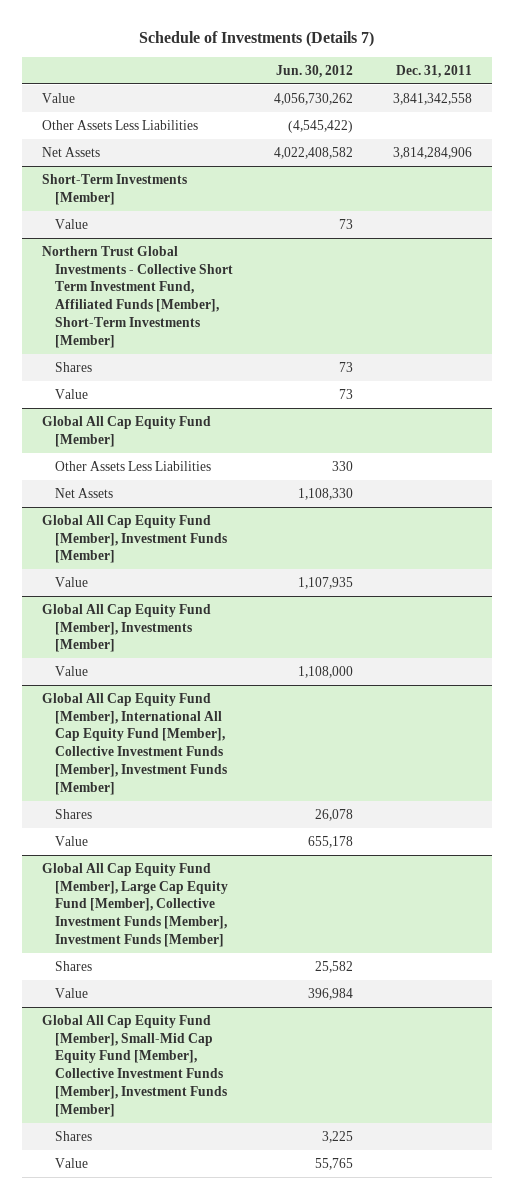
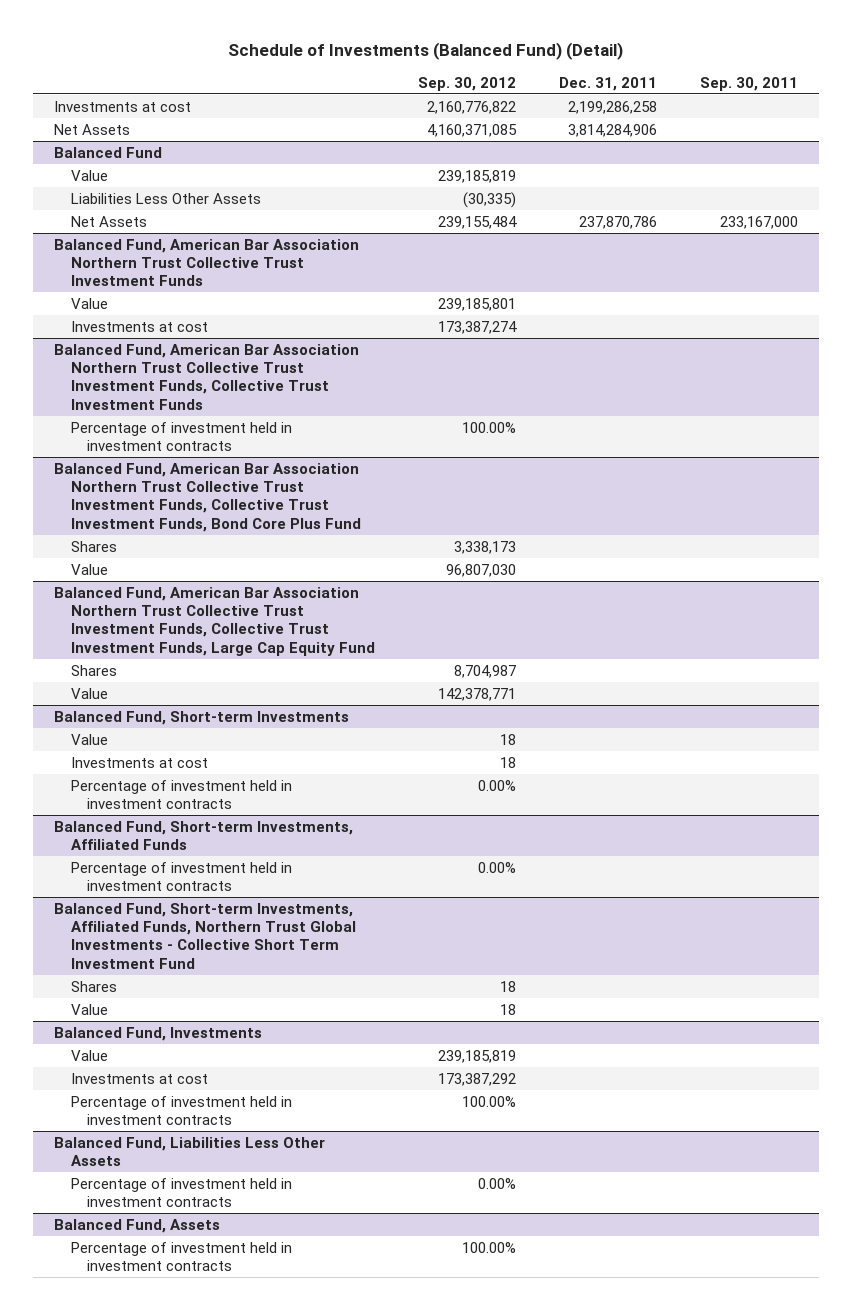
[139,31,375,48] Schedule of Investments (Details 7) -> [228,42,624,61] Schedule of Investments (Balanced Fund) (Detail)
[275,64,353,78] Jun. 30, 2012 -> none
none -> [417,76,516,91] Sep. 30, 2012
none -> [699,76,798,91] Sep. 30, 2011
[42,92,76,103] Value -> none
[42,119,199,130] Other Assets Less Liabilities -> none
none -> [54,100,192,112] Investments at cost
none -> [54,146,163,158] Balanced Fund
none -> [70,169,108,181] Value
none -> [70,192,261,204] Liabilities Less Other Assets
none -> [70,215,147,227] Net Assets
none -> [54,238,360,287] Balanced Fund, American Bar Association Northern Trust Collective Trust Investment Funds
none -> [70,297,108,309] Value
none -> [70,320,208,332] Investments at cost
none -> [54,343,360,410] Balanced Fund, American Bar Association Northern Trust Collective Trust Investment Funds, Collective Trust Investment Funds
none -> [70,421,292,452] Percentage of investment held in investment contracts
none -> [54,462,361,532] Balanced Fund, American Bar Association Northern Trust Collective Trust Investment Funds, Collective Trust Investment Funds, Bond Core Plus Fund
none -> [70,540,117,552] Shares
none -> [70,563,108,575] Value
none -> [54,586,375,656] Balanced Fund, American Bar Association Northern Trust Collective Trust Investment Funds, Collective Trust Investment Funds, Large Cap Equity Fund
none -> [70,664,117,676] Shares
none -> [70,687,108,699] Value
[42,173,188,205] Short-Term Investments [Member] -> [54,710,350,725] Balanced Fund, Short-term Investments
none -> [70,756,208,768] Investments at cost
none -> [70,779,292,810] Percentage of investment held in investment contracts
none -> [54,820,354,851] Balanced Fund, Short-term Investments, Affiliated Funds
none -> [70,861,292,892] Percentage of investment held in investment contracts
[42,245,234,348] Northern Trust Global Investments - Collective Short Term Investment Fund, Affiliated Funds [Member], Short-Term Investments [Member] -> [54,902,356,969] Balanced Fund, Short-term Investments, Affiliated Funds, Northern Trust Global Investments - Collective Short Term Investment Fund
[42,415,212,447] Global All Cap Equity Fund [Member] -> none
[55,460,212,471] Other Assets Less Liabilities -> none
[55,487,114,498] Net Assets -> none
[42,514,228,564] Global All Cap Equity Fund [Member], Investment Funds [Member] -> none
[55,576,89,587] Value -> none
[42,603,212,653] Global All Cap Equity Fund [Member], Investments [Member] -> none
[55,665,89,676] Value -> none
[42,692,228,795] Global All Cap Equity Fund [Member], International All Cap Equity Fund [Member], Collective Investment Funds [Member], Investment Funds [Member] -> none
[55,808,93,819] Shares -> none
[55,835,89,846] Value -> none
[42,862,229,947] Global All Cap Equity Fund [Member], Large Cap Equity Fund [Member], Collective Investment Funds [Member], Investment Funds [Member] -> none
[55,960,93,971] Shares -> none
[55,987,89,998] Value -> none
[42,1014,228,1117] Global All Cap Equity Fund [Member], Small-Mid Cap Equity Fund [Member], Collective Investment Funds [Member], Investment Funds [Member] -> none
[55,1130,93,1141] Shares -> none
[55,1157,89,1168] Value -> none
none -> [54,1026,263,1041] Balanced Fund, Investments
none -> [70,1049,108,1061] Value
none -> [70,1072,208,1084] Investments at cost
none -> [70,1095,292,1126] Percentage of investment held in investment contracts
none -> [54,1136,326,1167] Balanced Fund, Liabilities Less Other Assets
none -> [70,1177,292,1208] Percentage of investment held in investment contracts
none -> [54,1218,221,1233] Balanced Fund, Assets
none -> [70,1241,292,1272] Percentage of investment held in investment contracts

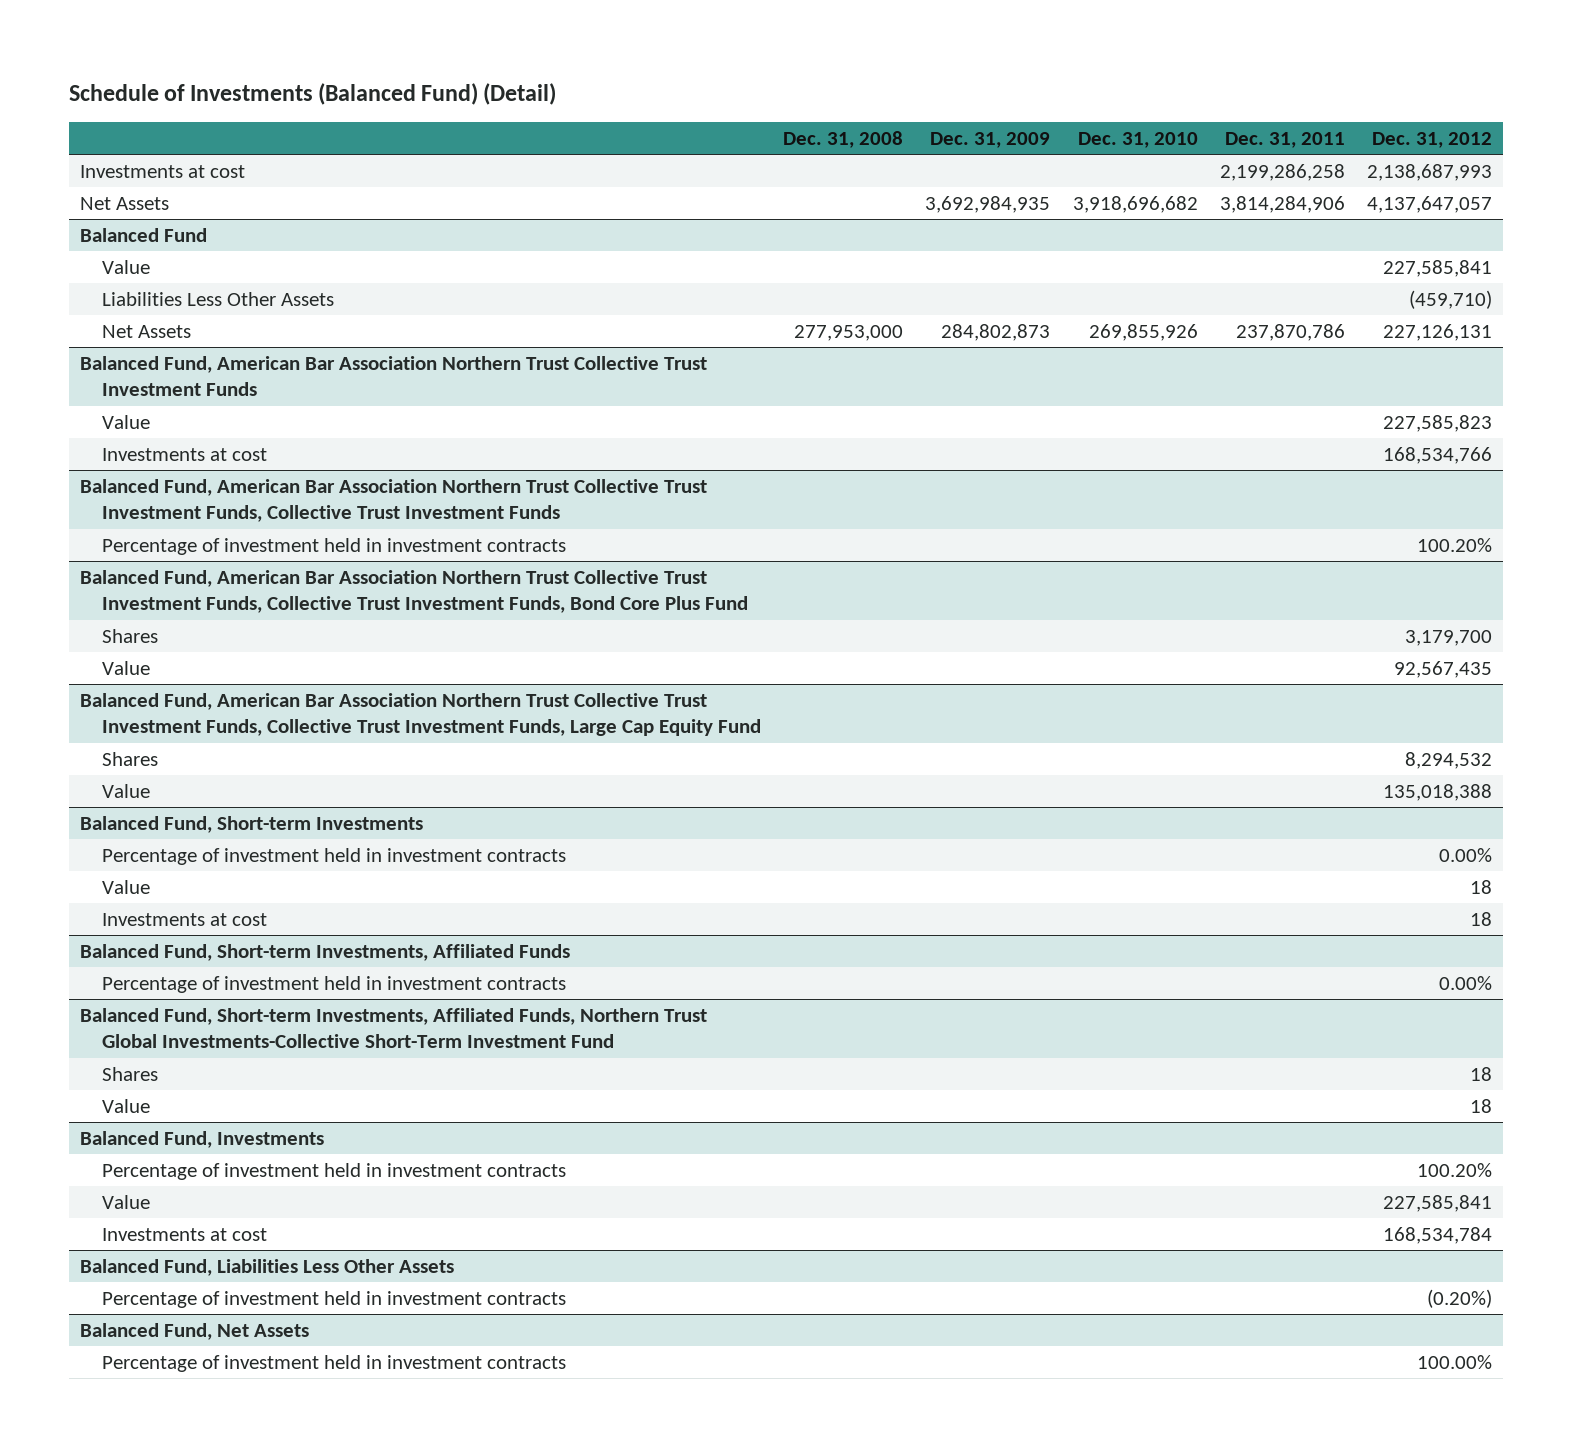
[417,76,516,91] Sep. 30, 2012 -> none
[699,76,798,91] Sep. 30, 2011 -> none
none -> [783,130,904,148] Dec. 31, 2008
none -> [930,131,1051,148] Dec. 31, 2009
none -> [1077,131,1198,148] Dec. 31, 2010
none -> [1372,131,1493,148] Dec. 31, 2012
[70,779,292,810] Percentage of investment held in investment contracts -> [101,847,566,865] Percentage of investment held in investment contracts
[54,902,356,969] Balanced Fund, Short-term Investments, Affiliated Funds, Northern Trust Global Investments - Collective Short Term Investment Fund -> [80,1007,708,1049] Balanced Fund, Short-term Investments, Affiliated Funds, Northern Trust Global Investments-Collective Short-Term Investment Fund
[70,1095,292,1126] Percentage of investment held in investment contracts -> [101,1162,566,1180] Percentage of investment held in investment contracts
[54,1218,221,1233] Balanced Fund, Assets -> [80,1322,310,1340] Balanced Fund, Net Assets

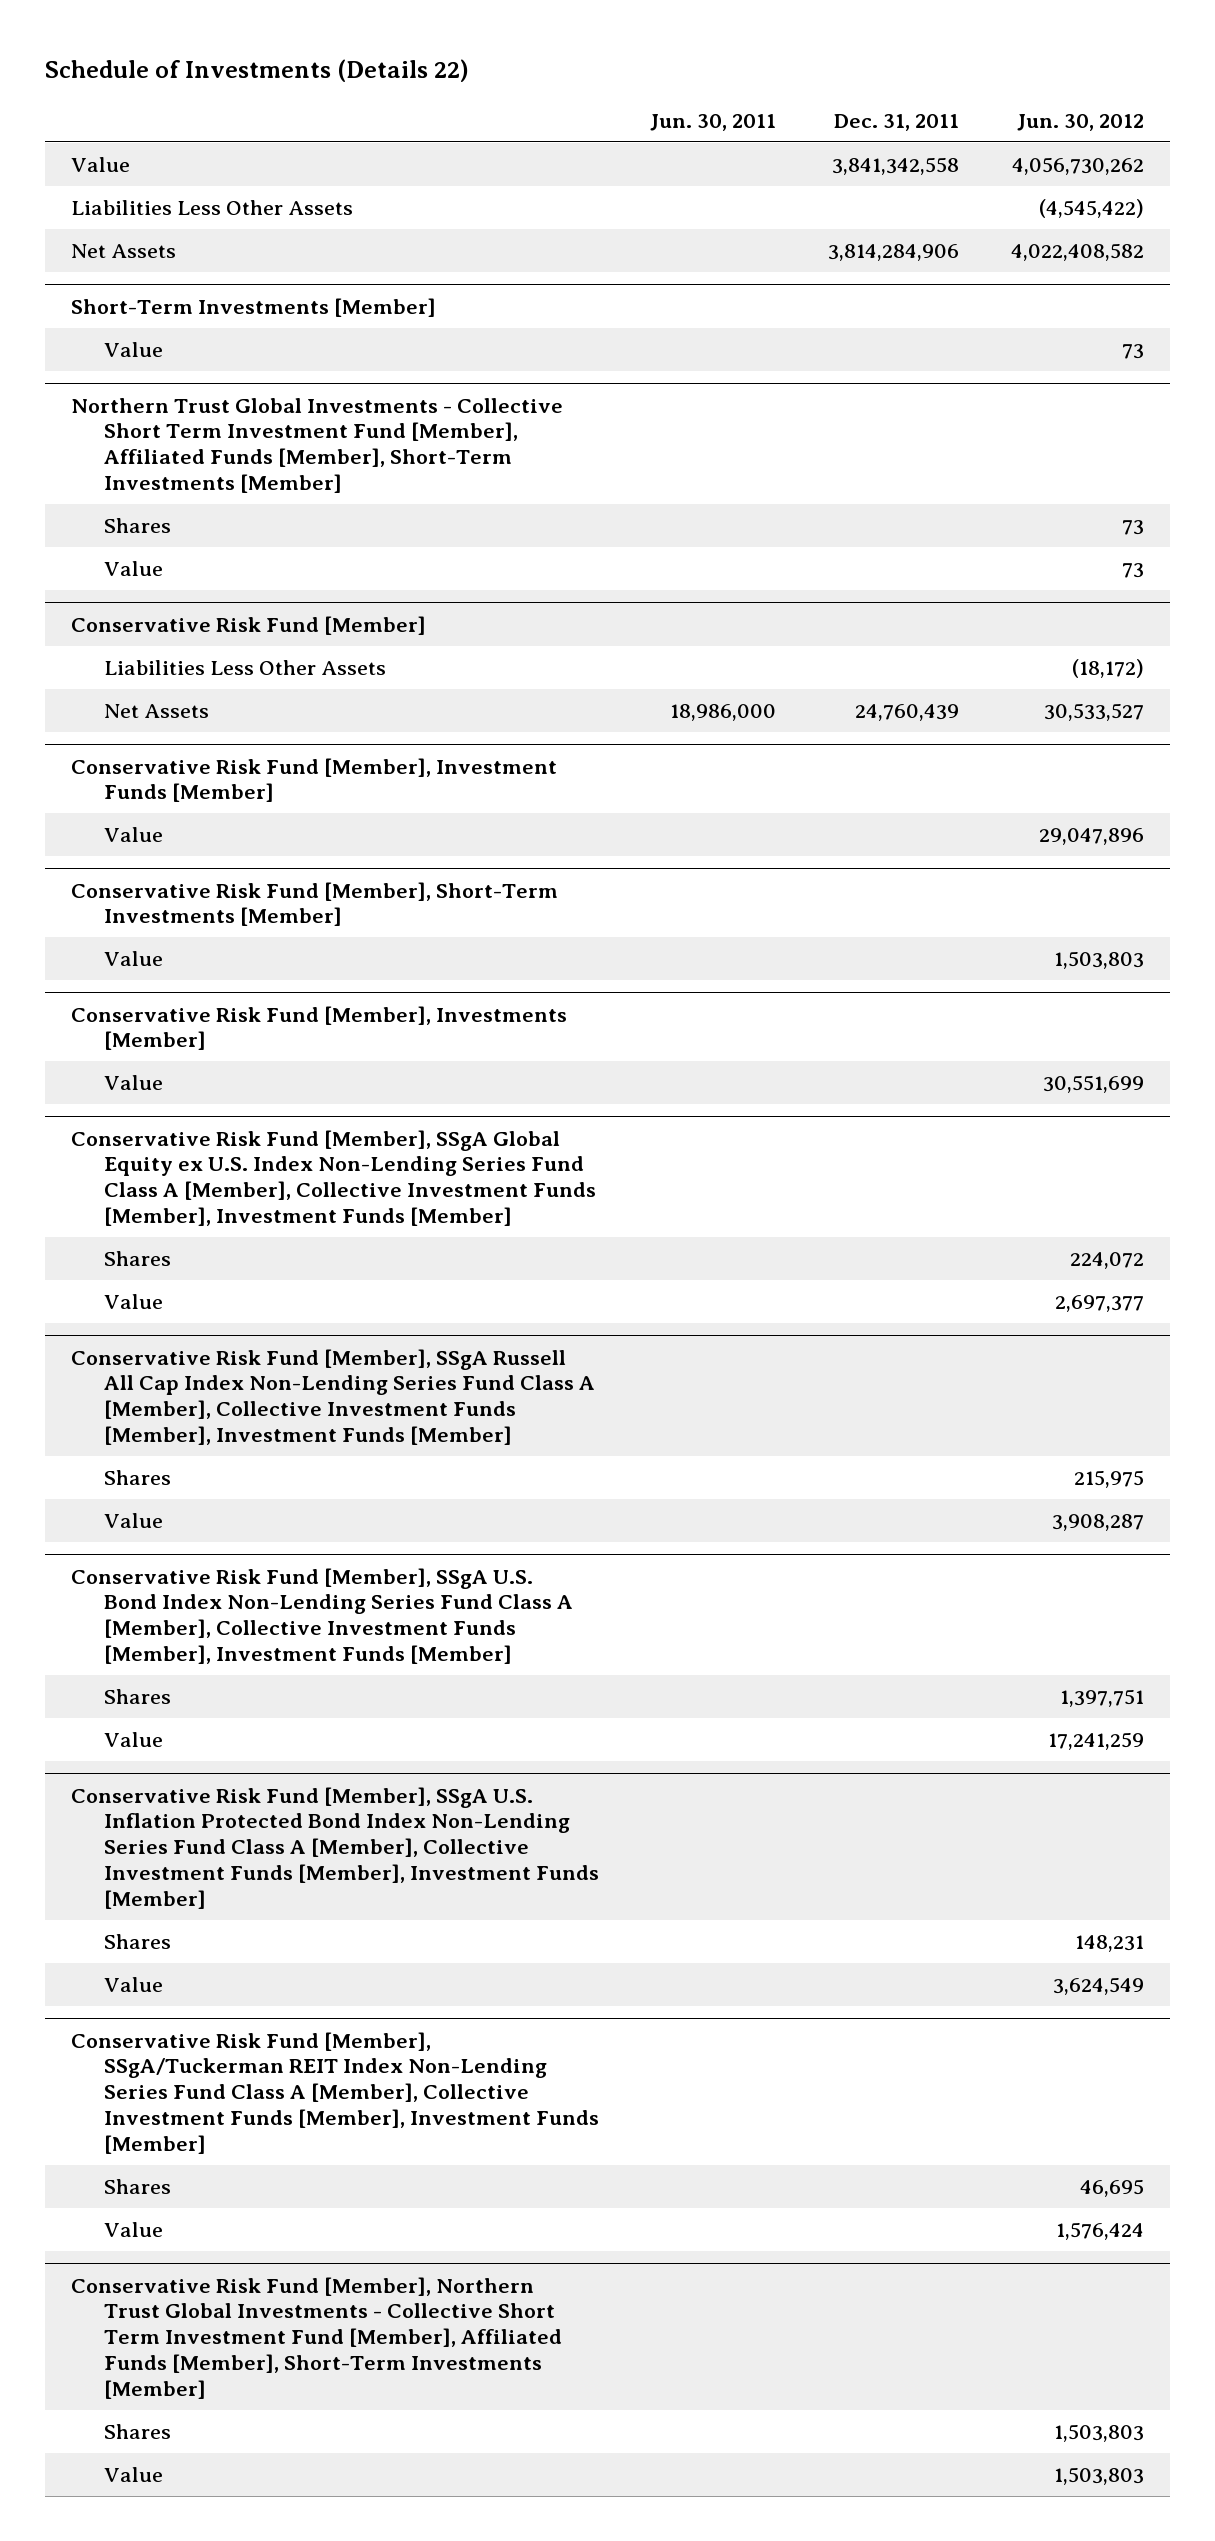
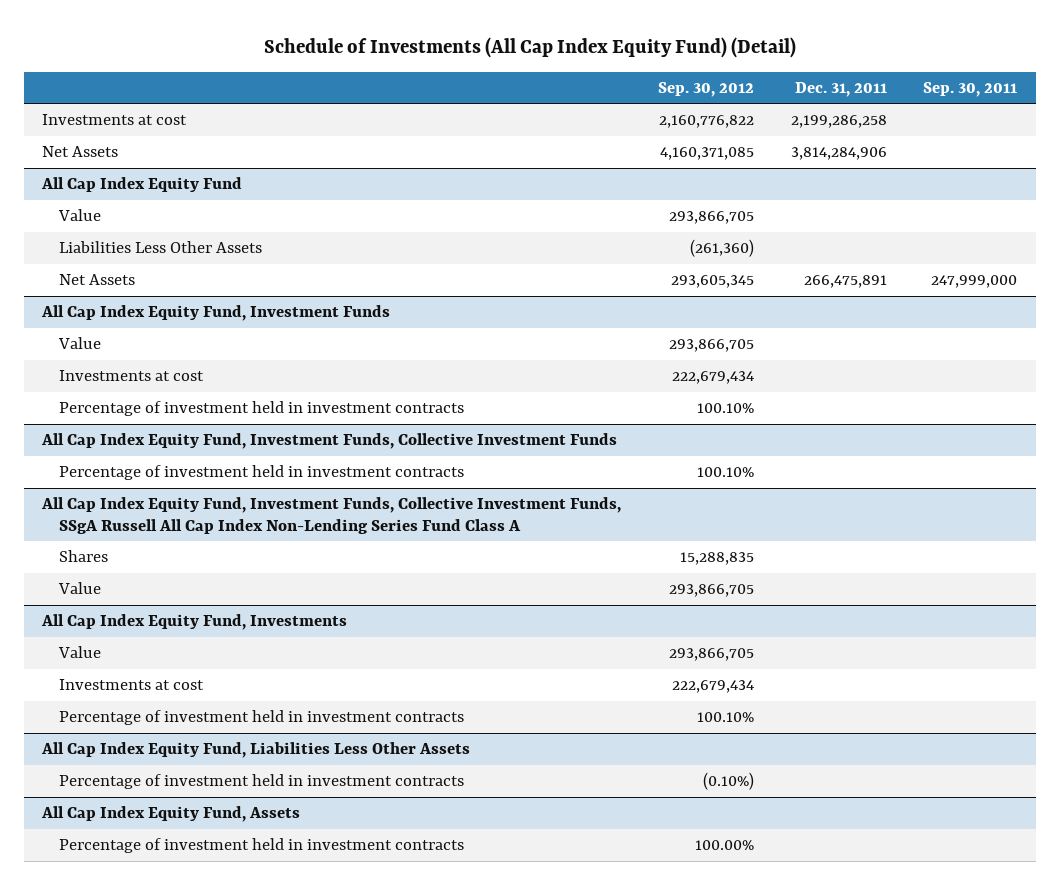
[44,59,469,83] Schedule of Investments (Details 22) -> [263,36,796,58] Schedule of Investments (All Cap Index Equity Fund) (Detail)
[650,113,777,131] Jun. 30, 2011 -> none
[1016,113,1144,131] Jun. 30, 2012 -> none
none -> [657,81,754,97] Sep. 30, 2012
none -> [923,81,1018,97] Sep. 30, 2011
[70,156,130,172] Value -> none
[70,199,353,215] Liabilities Less Other Assets -> none
none -> [42,114,188,126] Investments at cost
[70,297,436,317] Short-Term Investments [Member] -> none
[103,341,163,357] Value -> none
[70,397,563,494] Northern Trust Global Investments - Collective Short Term Investment Fund [Member], Affiliated Funds [Member], Short-Term Investments [Member] -> none
[103,517,171,533] Shares -> none
[103,560,163,576] Value -> none
[70,615,426,635] Conservative Risk Fund [Member] -> none
[103,659,386,675] Liabilities Less Other Assets -> none
[103,703,209,718] Net Assets -> none
[70,757,557,803] Conservative Risk Fund [Member], Investment Funds [Member] -> none
[103,826,163,842] Value -> none
[70,881,558,927] Conservative Risk Fund [Member], Short-Term Investments [Member] -> none
[103,950,163,966] Value -> none
[70,1005,567,1051] Conservative Risk Fund [Member], Investments [Member] -> none
[103,1074,163,1090] Value -> none
[70,1129,596,1227] Conservative Risk Fund [Member], SSgA Global Equity ex U.S. Index Non-Lending Series Fund Class A [Member], Collective Investment Funds [Member], Investment Funds [Member] -> none
[103,1250,171,1266] Shares -> none
[103,1293,163,1309] Value -> none
none -> [41,177,243,193] All Cap Index Equity Fund
none -> [58,209,102,222] Value
none -> [59,241,263,254] Liabilities Less Other Assets
none -> [59,274,136,286] Net Assets
none -> [41,305,391,322] All Cap Index Equity Fund, Investment Funds
none -> [58,337,102,350] Value
none -> [59,370,205,382] Investments at cost
none -> [59,401,465,417] Percentage of investment held in investment contracts
none -> [41,433,618,450] All Cap Index Equity Fund, Investment Funds, Collective Investment Funds
none -> [59,465,465,481] Percentage of investment held in investment contracts
[70,1348,595,1446] Conservative Risk Fund [Member], SSgA Russell All Cap Index Non-Lending Series Fund Class A [Member], Collective Investment Funds [Member], Investment Funds [Member] -> [41,497,622,534] All Cap Index Equity Fund, Investment Funds, Collective Investment Funds, SSgA Russell All Cap Index Non-Lending Series Fund Class A
[70,1567,573,1665] Conservative Risk Fund [Member], SSgA U.S. Bond Index Non-Lending Series Fund Class A [Member], Collective Investment Funds [Member], Investment Funds [Member] -> none
[103,1688,171,1704] Shares -> none
[103,1731,163,1747] Value -> none
[70,1786,599,1910] Conservative Risk Fund [Member], SSgA U.S. Inflation Protected Bond Index Non-Lending Series Fund Class A [Member], Collective Investment Funds [Member], Investment Funds [Member] -> none
[103,1933,171,1949] Shares -> none
[103,1976,163,1992] Value -> none
[70,2031,599,2155] Conservative Risk Fund [Member], SSgA/Tuckerman REIT Index Non-Lending Series Fund Class A [Member], Collective Investment Funds [Member], Investment Funds [Member] -> none
[103,2178,171,2194] Shares -> none
[103,2221,163,2237] Value -> none
[70,2276,562,2400] Conservative Risk Fund [Member], Northern Trust Global Investments - Collective Short Term Investment Fund [Member], Affiliated Funds [Member], Short-Term Investments [Member] -> none
[103,2423,171,2439] Shares -> none
[103,2466,163,2482] Value -> none
none -> [41,614,348,631] All Cap Index Equity Fund, Investments
none -> [58,646,102,659] Value
none -> [59,679,205,691] Investments at cost
none -> [59,710,465,726] Percentage of investment held in investment contracts
none -> [41,742,471,759] All Cap Index Equity Fund, Liabilities Less Other Assets
none -> [59,774,465,790] Percentage of investment held in investment contracts
none -> [41,806,301,823] All Cap Index Equity Fund, Assets
none -> [59,838,465,854] Percentage of investment held in investment contracts

